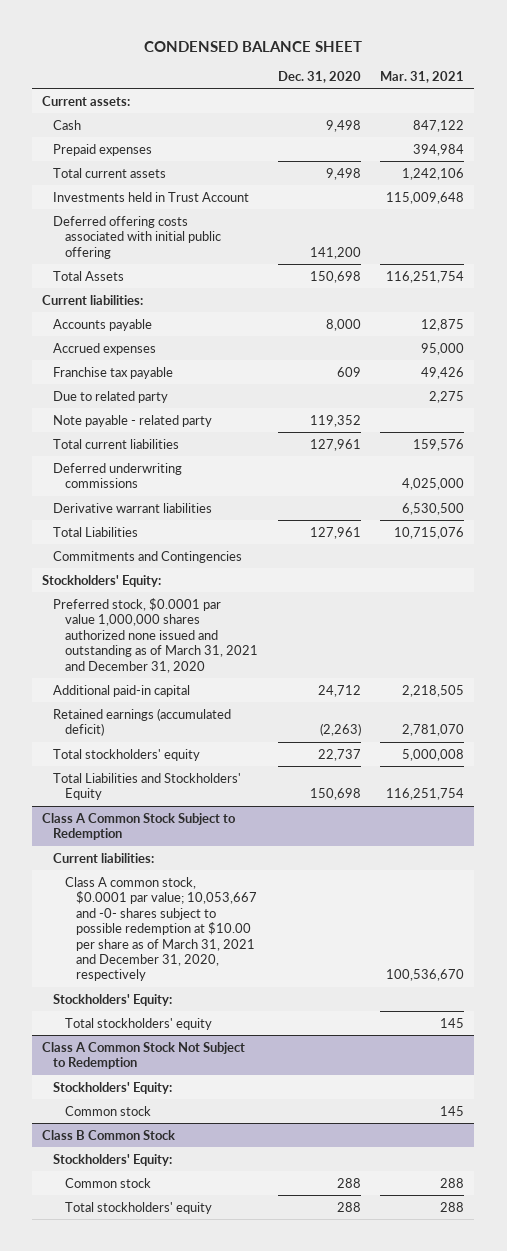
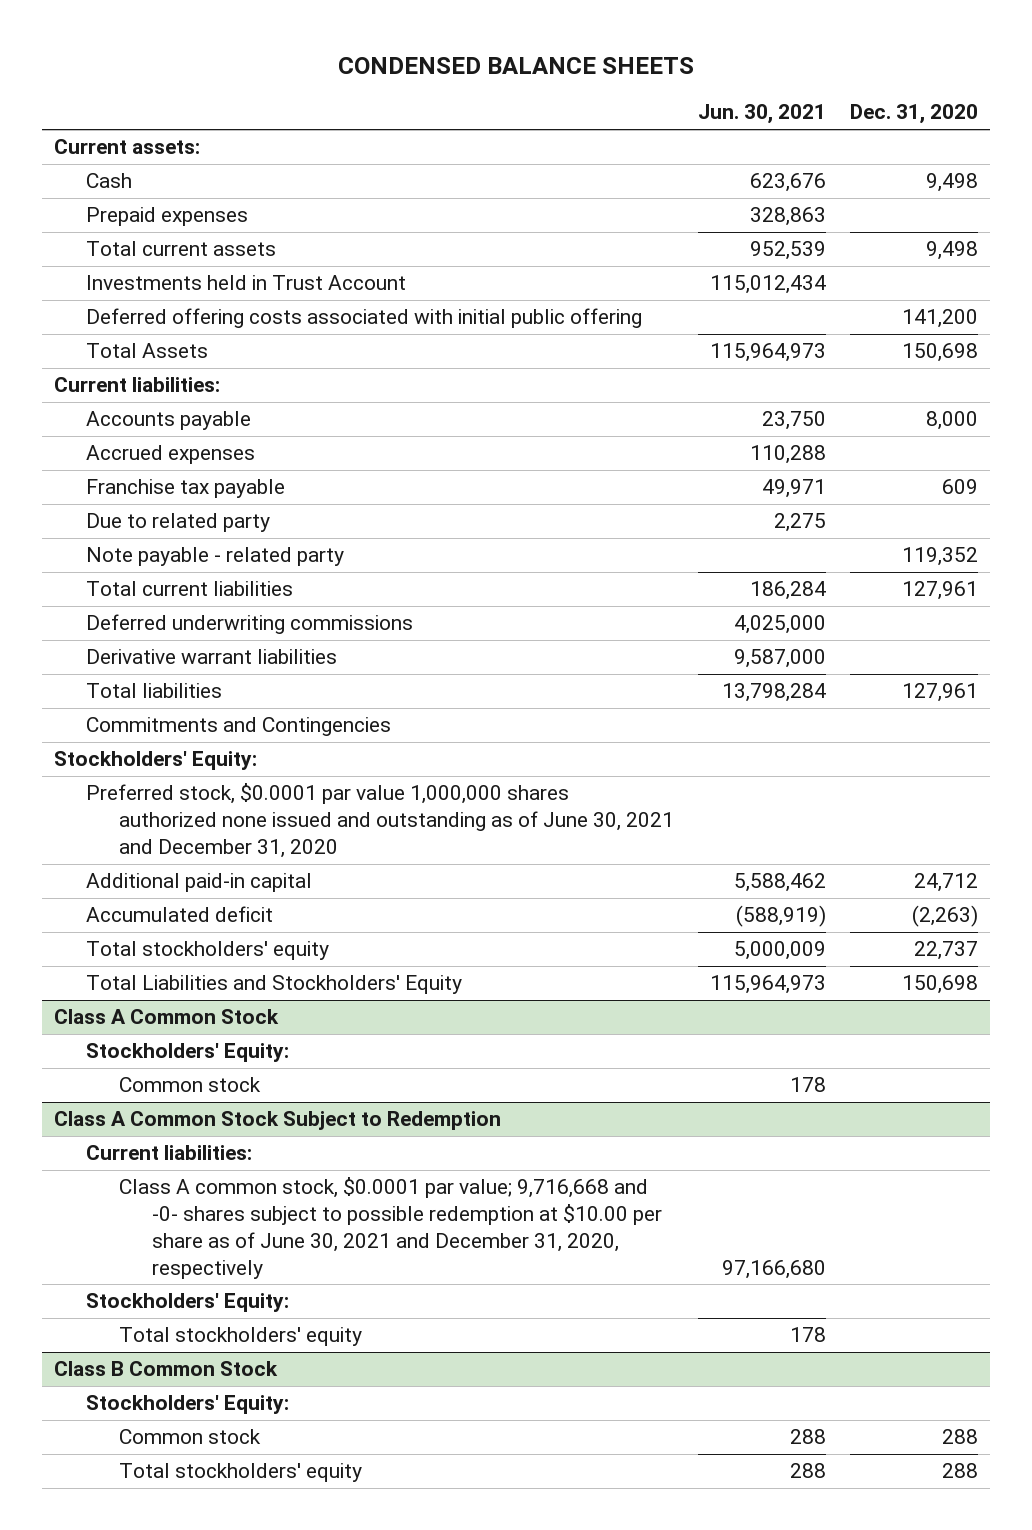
[144,40,363,52] CONDENSED BALANCE SHEET -> [337,57,694,75] CONDENSED BALANCE SHEETS
[380,70,465,83] Mar. 31, 2021 -> none
none -> [698,104,827,125] Jun. 30, 2021
[53,526,139,537] Total Liabilities -> [86,683,223,699] Total liabilities
[53,597,258,673] Preferred stock, $0.0001 par value 1,000,000 shares authorized none issued and outstanding as of March 31, 2021 and December 31, 2020 -> [86,783,675,859] Preferred stock, $0.0001 par value 1,000,000 shares authorized none issued and outstanding as of June 30, 2021 and December 31, 2020
[53,707,232,737] Retained earnings (accumulated deficit) -> [86,906,274,923] Accumulated deficit
none -> [53,1009,279,1025] Class A Common Stock
none -> [86,1043,290,1063] Stockholders' Equity:
none -> [119,1077,262,1093] Common stock
[64,876,258,982] Class A common stock, $0.0001 par value; 10,053,667 and -0- shares subject to possible redemption at $10.00 per share as of March 31, 2021 and December 31, 2020, respectively -> [119,1177,663,1279] Class A common stock, $0.0001 par value; 9,716,668 and -0- shares subject to possible redemption at $10.00 per share as of June 30, 2021 and December 31, 2020, respectively
[42,1041,246,1070] Class A Common Stock Not Subject to Redemption -> none
[53,1081,173,1094] Stockholders' Equity: -> none
[64,1105,151,1116] Common stock -> none

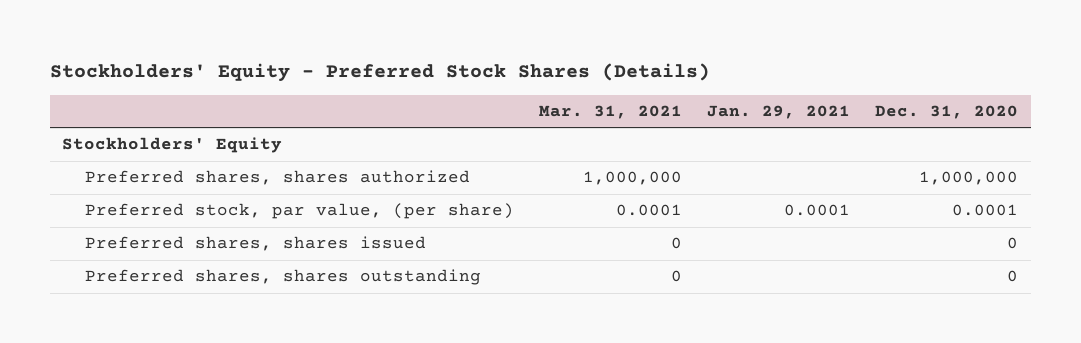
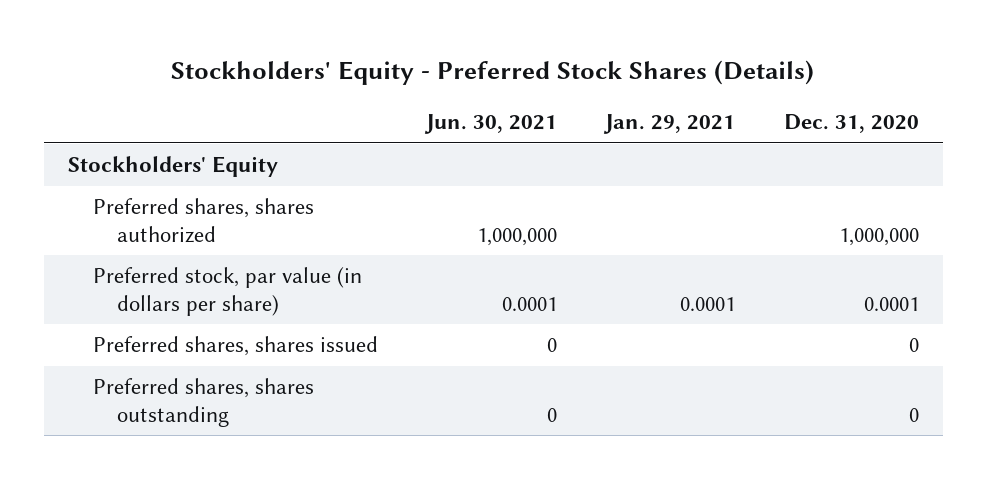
[538,105,682,120] Mar. 31, 2021 -> none
none -> [423,114,557,135] Jun. 30, 2021
[84,203,514,220] Preferred stock, par value, (per share) -> [92,267,362,316] Preferred stock, par value (in dollars per share)

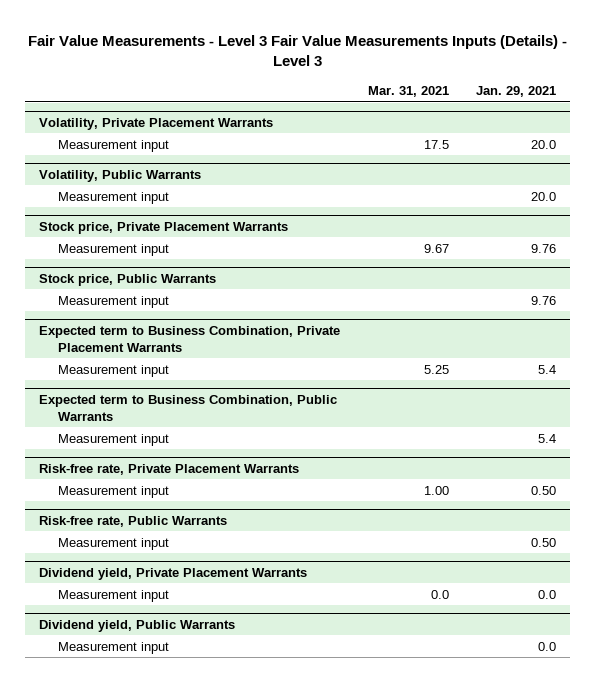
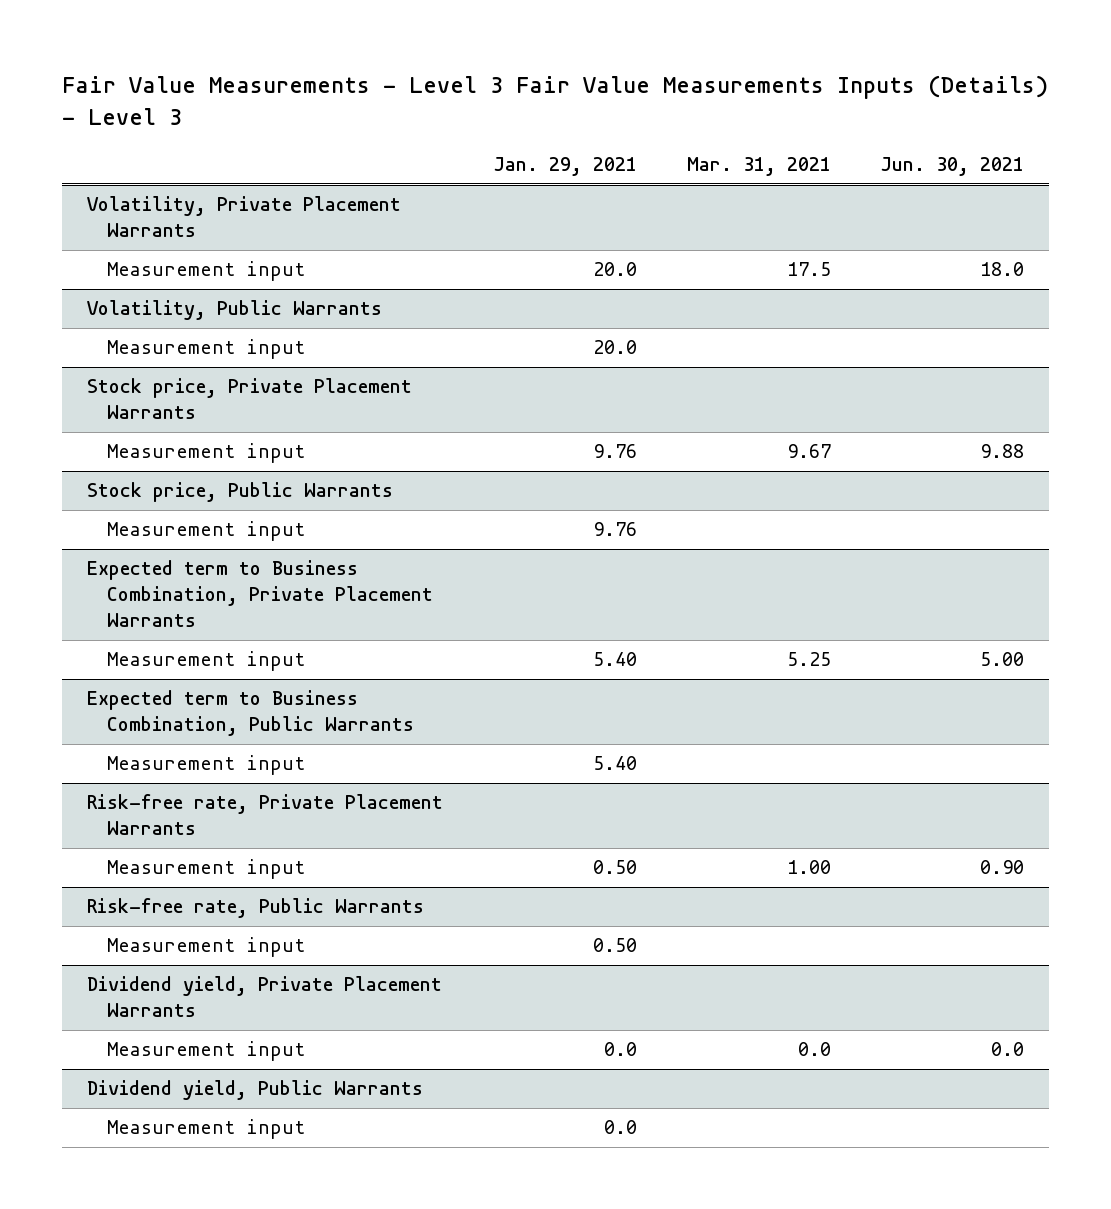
none -> [880,157,1025,177] Jun. 30, 2021
[538,364,557,374] 5.4 -> [592,652,637,667] 5.40
[538,433,557,443] 5.4 -> [592,756,637,771] 5.40

